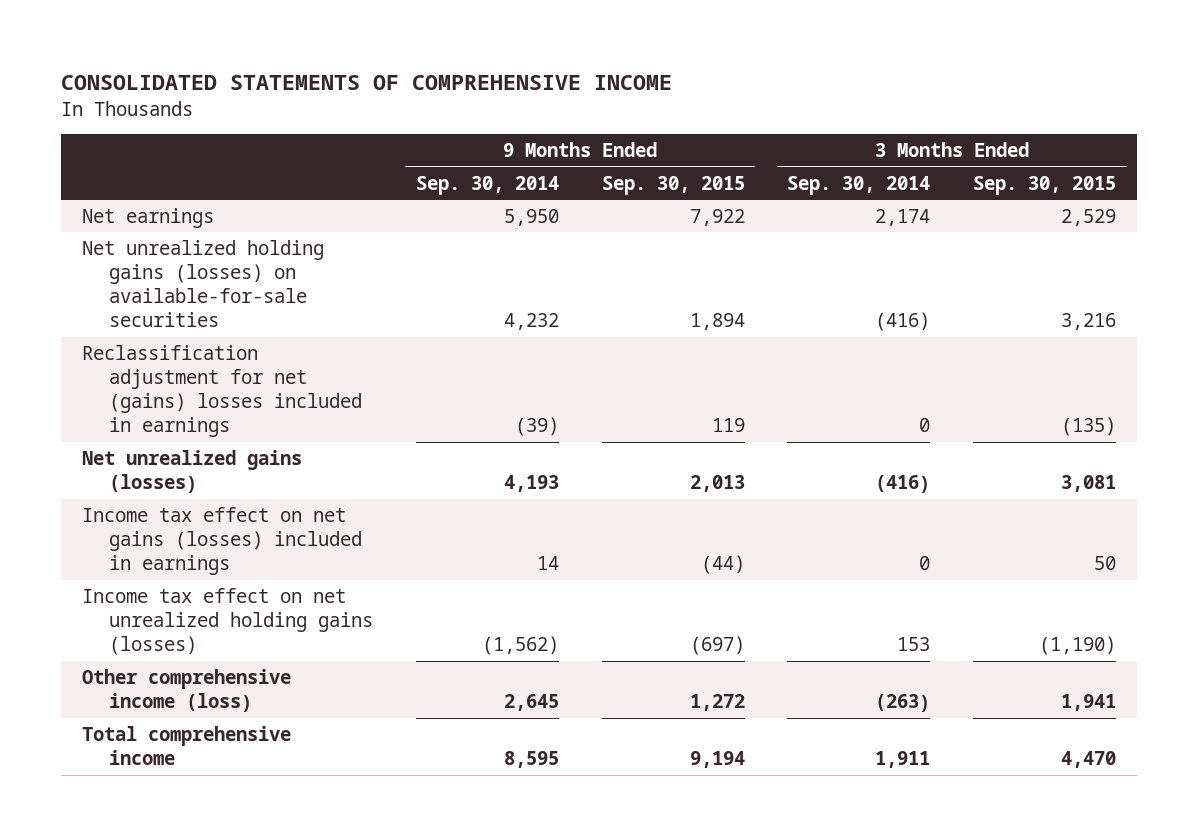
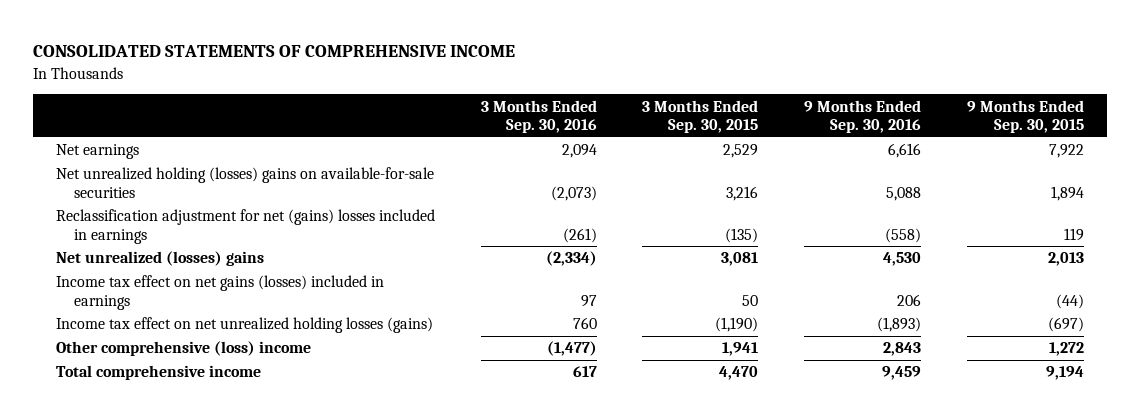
[416,175,560,195] Sep. 30, 2014 -> none
[787,175,931,195] Sep. 30, 2014 -> none
none -> [480,99,597,134] 3 Months Ended Sep. 30, 2016
none -> [804,99,922,134] 9 Months Ended Sep. 30, 2016
[82,239,325,328] Net unrealized holding gains (losses) on available-for-sale securities -> [55,167,434,198] Net unrealized holding (losses) gains on available-for-sale securities
[82,449,303,494] Net unrealized gains (losses) -> [55,251,264,267] Net unrealized (losses) gains
[82,587,374,656] Income tax effect on net unrealized holding gains (losses) -> [55,317,433,334] Income tax effect on net unrealized holding losses (gains)
[82,668,292,713] Other comprehensive income (loss) -> [55,341,311,357] Other comprehensive (loss) income

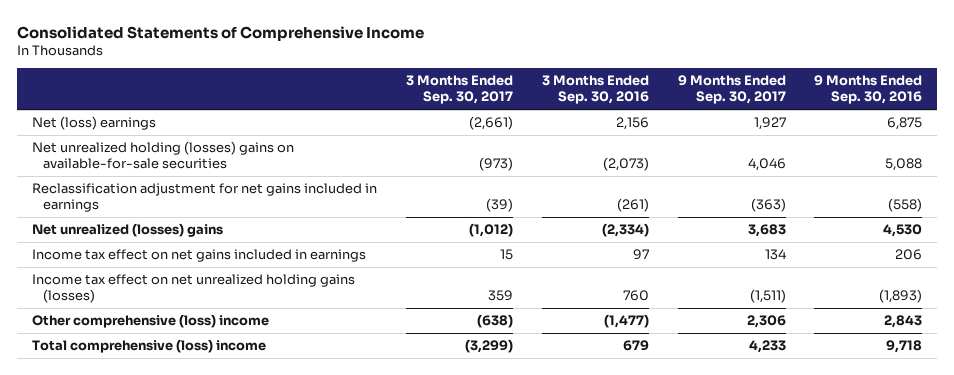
[32,45,515,58] CONSOLIDATED STATEMENTS OF COMPREHENSIVE INCOME -> [17,25,425,41] Consolidated Statements of Comprehensive Income
[642,99,759,134] 3 Months Ended Sep. 30, 2015 -> none
[966,99,1084,134] 9 Months Ended Sep. 30, 2015 -> none
none -> [405,75,513,105] 3 Months Ended Sep. 30, 2017
none -> [677,75,786,105] 9 Months Ended Sep. 30, 2017
[55,144,139,160] Net earnings -> [31,116,156,131] Net (loss) earnings
[561,144,597,159] 2,094 -> [615,117,649,131] 2,156
[888,143,922,159] 6,616 -> [887,117,923,131] 6,875
[55,209,435,244] Reclassification adjustment for net (gains) losses included in earnings -> [31,183,377,213] Reclassification adjustment for net gains included in earnings
[55,275,384,310] Income tax effect on net gains (losses) included in earnings -> [31,249,366,263] Income tax effect on net gains included in earnings
[55,317,433,334] Income tax effect on net unrealized holding losses (gains) -> [31,274,355,304] Income tax effect on net unrealized holding gains (losses)
[55,365,261,381] Total comprehensive income -> [31,339,266,354] Total comprehensive (loss) income
[572,366,597,378] 617 -> [622,340,649,352] 679
[882,366,922,381] 9,459 -> [886,340,923,354] 9,718

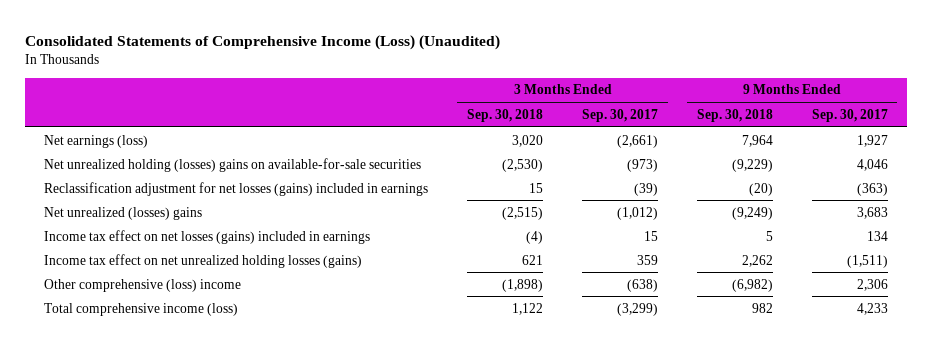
[17,25,425,41] Consolidated Statements of Comprehensive Income -> [24,34,500,50] Consolidated Statements of Comprehensive Income (Loss) (Unaudited)
[541,75,649,105] 3 Months Ended Sep. 30, 2016 -> none
[814,75,923,105] 9 Months Ended Sep. 30, 2016 -> none
none -> [467,108,544,122] Sep. 30, 2018
none -> [696,108,773,122] Sep. 30, 2018
[31,116,156,131] Net (loss) earnings -> [44,134,149,148] Net earnings (loss)
[31,183,377,213] Reclassification adjustment for net gains included in earnings -> [44,181,429,196] Reclassification adjustment for net losses (gains) included in earnings
[31,249,366,263] Income tax effect on net gains included in earnings -> [44,229,371,244] Income tax effect on net losses (gains) included in earnings
[31,274,355,304] Income tax effect on net unrealized holding gains (losses) -> [44,253,363,268] Income tax effect on net unrealized holding losses (gains)
[31,339,266,354] Total comprehensive (loss) income -> [44,302,239,316] Total comprehensive income (loss)

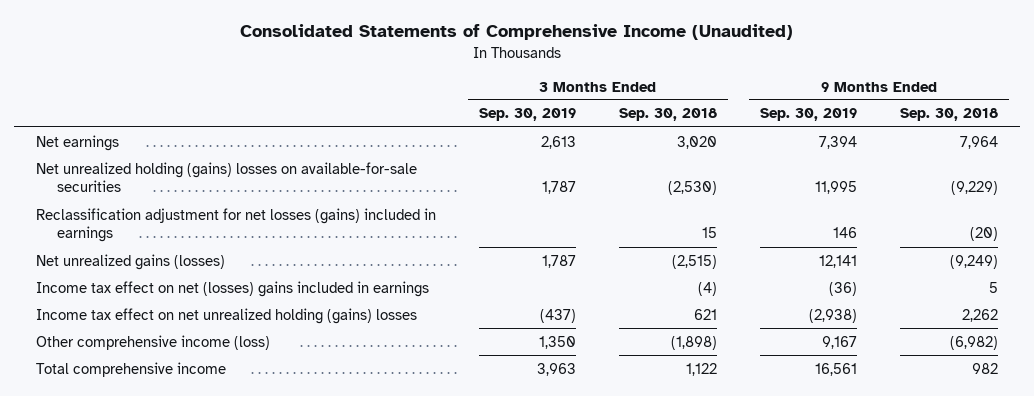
[24,34,500,50] Consolidated Statements of Comprehensive Income (Loss) (Unaudited) -> [239,24,793,41] Consolidated Statements of Comprehensive Income (Unaudited)
[582,108,659,122] Sep. 30, 2017 -> none
[811,108,888,122] Sep. 30, 2017 -> none
none -> [478,108,576,122] Sep. 30, 2019
none -> [759,108,857,122] Sep. 30, 2019
[44,134,149,148] Net earnings (loss) -> [35,134,119,151] Net earnings
[44,157,422,172] Net unrealized holding (losses) gains on available-for-sale securities -> [35,161,417,193] Net unrealized holding (gains) losses on available-for-sale securities
[44,206,203,220] Net unrealized (losses) gains -> [35,253,225,270] Net unrealized gains (losses)
[44,229,371,244] Income tax effect on net losses (gains) included in earnings -> [35,280,429,297] Income tax effect on net (losses) gains included in earnings
[44,253,363,268] Income tax effect on net unrealized holding losses (gains) -> [35,307,417,324] Income tax effect on net unrealized holding (gains) losses
[44,278,242,292] Other comprehensive (loss) income -> [35,334,270,350] Other comprehensive income (loss)
[44,302,239,316] Total comprehensive income (loss) -> [35,361,226,377] Total comprehensive income

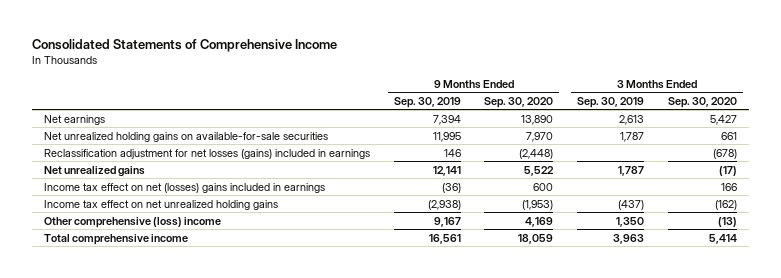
[239,24,793,41] Consolidated Statements of Comprehensive Income (Unaudited) -> [31,39,337,53] Consolidated Statements of Comprehensive Income
[618,108,717,122] Sep. 30, 2018 -> none
[900,108,999,122] Sep. 30, 2018 -> none
none -> [484,96,554,108] Sep. 30, 2020
none -> [668,96,738,108] Sep. 30, 2020
[35,161,417,193] Net unrealized holding (gains) losses on available-for-sale securities -> [43,131,328,142] Net unrealized holding gains on available-for-sale securities
[35,253,225,270] Net unrealized gains (losses) -> [43,165,145,177] Net unrealized gains
[35,307,417,324] Income tax effect on net unrealized holding (gains) losses -> [43,199,278,210] Income tax effect on net unrealized holding gains
[35,334,270,350] Other comprehensive income (loss) -> [43,216,221,228] Other comprehensive (loss) income

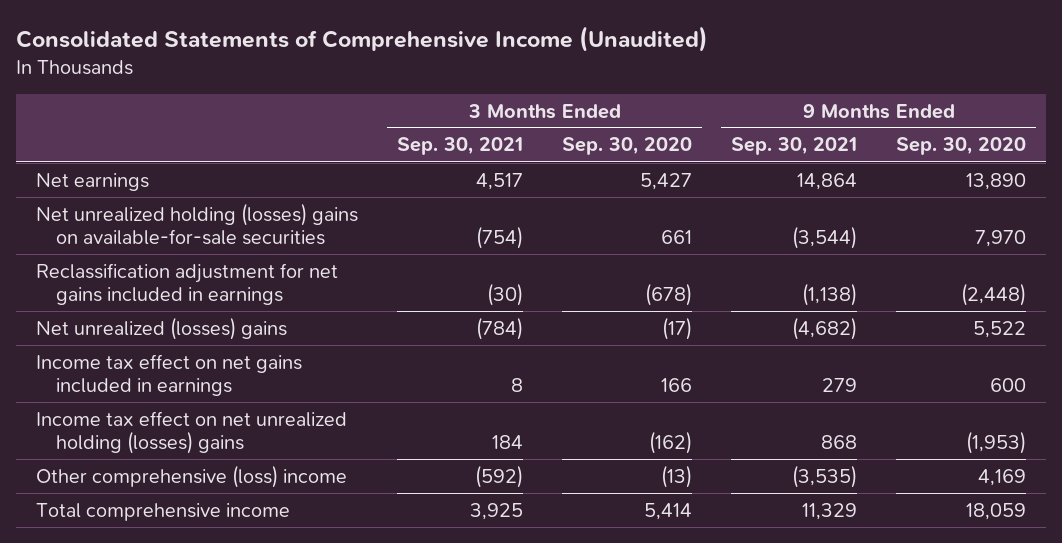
[31,39,337,53] Consolidated Statements of Comprehensive Income -> [16,26,709,53] Consolidated Statements of Comprehensive Income (Unaudited)
[393,96,461,108] Sep. 30, 2019 -> none
[577,96,645,108] Sep. 30, 2019 -> none
none -> [397,137,524,156] Sep. 30, 2021
none -> [731,137,858,156] Sep. 30, 2021
[43,131,328,142] Net unrealized holding gains on available-for-sale securities -> [36,202,359,246] Net unrealized holding (losses) gains on available-for-sale securities
[43,148,370,159] Reclassification adjustment for net losses (gains) included in earnings -> [36,262,339,306] Reclassification adjustment for net gains included in earnings
[43,165,145,177] Net unrealized gains -> [36,316,288,340] Net unrealized (losses) gains
[43,182,325,193] Income tax effect on net (losses) gains included in earnings -> [36,353,303,397] Income tax effect on net gains included in earnings
[43,199,278,210] Income tax effect on net unrealized holding gains -> [36,410,348,455] Income tax effect on net unrealized holding (losses) gains

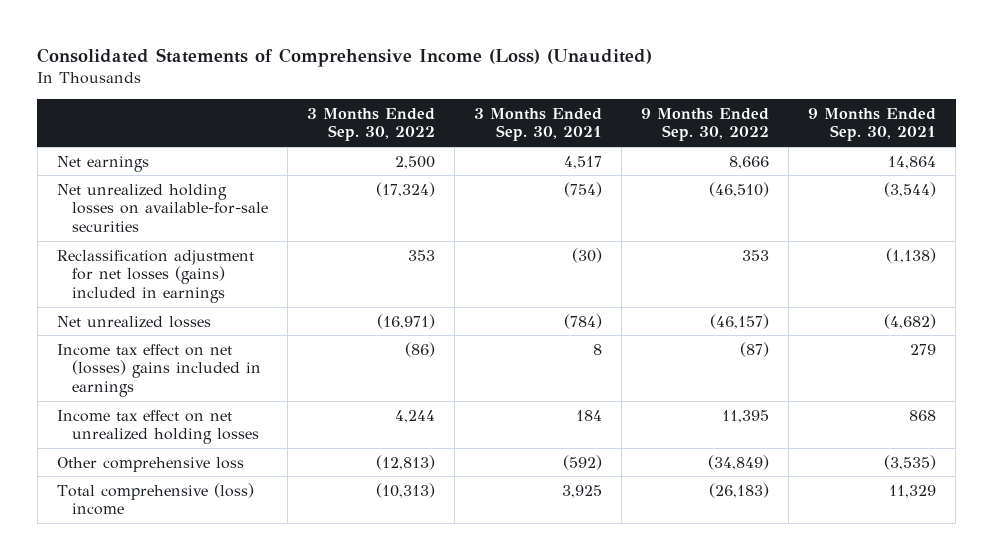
[16,26,709,53] Consolidated Statements of Comprehensive Income (Unaudited) -> [37,47,653,67] Consolidated Statements of Comprehensive Income (Loss) (Unaudited)
[562,137,693,156] Sep. 30, 2020 -> none
[896,137,1027,156] Sep. 30, 2020 -> none
none -> [306,107,435,142] 3 Months Ended Sep. 30, 2022
none -> [640,107,769,142] 9 Months Ended Sep. 30, 2022
[36,202,359,246] Net unrealized holding (losses) gains on available-for-sale securities -> [56,183,268,232] Net unrealized holding losses on available-for-sale securities
[36,262,339,306] Reclassification adjustment for net gains included in earnings -> [56,249,254,303] Reclassification adjustment for net losses (gains) included in earnings
[36,316,288,340] Net unrealized (losses) gains -> [56,315,211,328] Net unrealized losses
[36,353,303,397] Income tax effect on net gains included in earnings -> [56,343,261,397] Income tax effect on net (losses) gains included in earnings
[36,410,348,455] Income tax effect on net unrealized holding (losses) gains -> [56,409,259,445] Income tax effect on net unrealized holding losses
[36,464,348,488] Other comprehensive (loss) income -> [56,456,244,472] Other comprehensive loss
[36,502,291,521] Total comprehensive income -> [56,482,254,516] Total comprehensive (loss) income

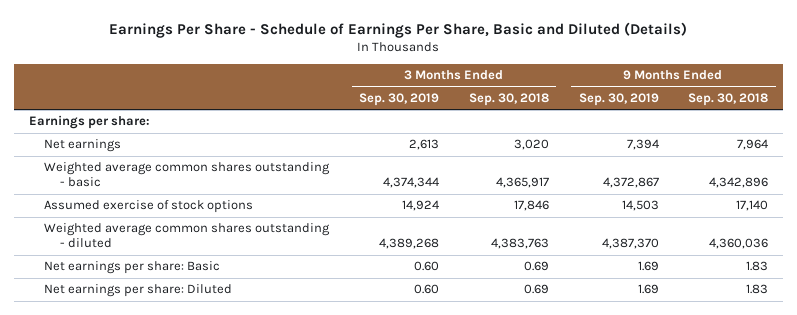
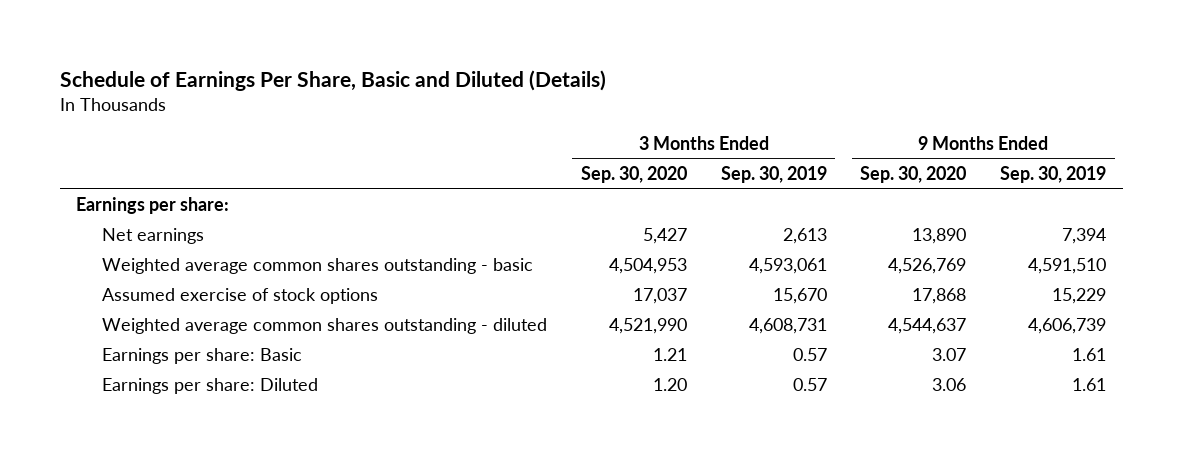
[109,21,688,38] Earnings Per Share - Schedule of Earnings Per Share, Basic and Diluted (Details) -> [59,70,606,92] Schedule of Earnings Per Share, Basic and Diluted (Details)
[468,92,549,106] Sep. 30, 2018 -> none
[688,92,769,106] Sep. 30, 2018 -> none
none -> [580,166,687,184] Sep. 30, 2020
none -> [860,166,967,184] Sep. 30, 2020
[383,177,440,189] 4,374,344 -> [748,258,827,275] 4,593,061
[602,177,659,189] 4,372,867 -> [1028,258,1107,275] 4,591,510
[402,200,440,212] 14,924 -> [772,288,827,305] 15,670
[621,200,659,212] 14,503 -> [1052,288,1107,305] 15,229
[379,238,440,250] 4,389,268 -> [748,318,827,335] 4,608,731
[601,238,659,250] 4,387,370 -> [1028,318,1107,335] 4,606,739
[44,261,221,275] Net earnings per share: Basic -> [101,348,302,365] Earnings per share: Basic
[414,261,440,272] 0.60 -> [792,348,827,362] 0.57
[637,261,659,272] 1.69 -> [1072,348,1107,362] 1.61
[44,284,233,298] Net earnings per share: Diluted -> [101,378,318,395] Earnings per share: Diluted
[414,284,440,295] 0.60 -> [792,378,827,392] 0.57
[637,284,659,295] 1.69 -> [1072,378,1107,392] 1.61

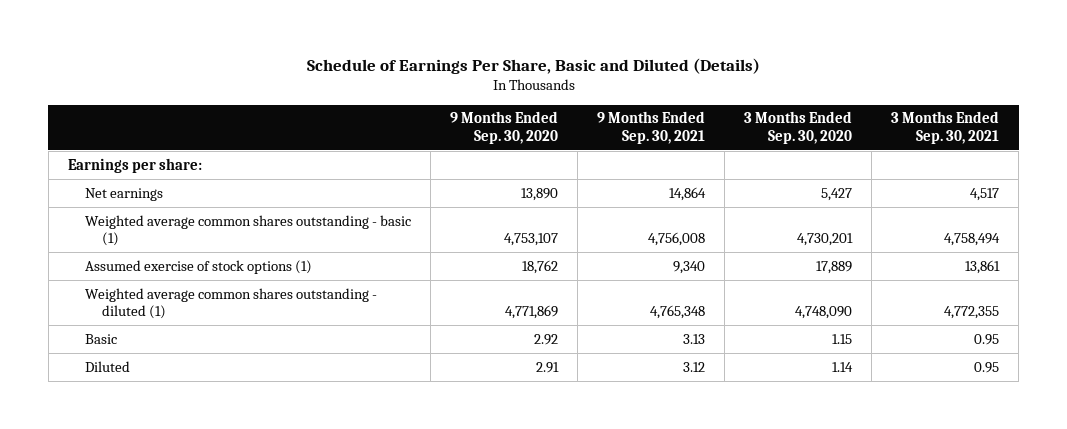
[720,166,827,184] Sep. 30, 2019 -> none
[1000,166,1107,184] Sep. 30, 2019 -> none
none -> [597,111,706,145] 9 Months Ended Sep. 30, 2021
none -> [891,111,1000,145] 3 Months Ended Sep. 30, 2021
[101,258,533,275] Weighted average common shares outstanding - basic -> [85,214,412,247] Weighted average common shares outstanding - basic (1)
[608,258,687,275] 4,504,953 -> [797,233,854,247] 4,730,201
[888,258,967,275] 4,526,769 -> [504,233,559,247] 4,753,107
[101,288,378,305] Assumed exercise of stock options -> [85,259,313,274] Assumed exercise of stock options (1)
[632,288,687,305] 17,037 -> [816,260,853,274] 17,889
[912,288,967,305] 17,868 -> [522,259,559,274] 18,762
[101,318,547,335] Weighted average common shares outstanding - diluted -> [85,287,378,320] Weighted average common shares outstanding - diluted (1)
[608,318,687,335] 4,521,990 -> [795,306,853,320] 4,748,090
[888,318,967,335] 4,544,637 -> [505,305,559,320] 4,771,869
[101,348,302,365] Earnings per share: Basic -> [85,333,118,344] Basic
[652,348,687,362] 1.21 -> [832,333,853,344] 1.15
[932,348,967,362] 3.07 -> [534,333,559,345] 2.92
[101,378,318,395] Earnings per share: Diluted -> [85,360,131,372] Diluted
[652,378,687,392] 1.20 -> [832,361,854,372] 1.14
[932,378,967,392] 3.06 -> [536,361,560,373] 2.91

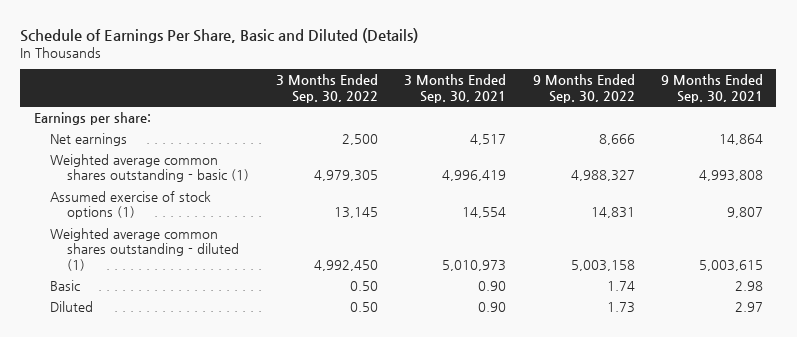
[450,111,559,145] 9 Months Ended Sep. 30, 2020 -> none
[744,111,853,145] 3 Months Ended Sep. 30, 2020 -> none
none -> [275,74,378,103] 3 Months Ended Sep. 30, 2022
none -> [532,74,635,103] 9 Months Ended Sep. 30, 2022
[648,232,706,247] 4,756,008 -> [699,170,764,182] 4,993,808
[944,233,1001,247] 4,758,494 -> [442,170,507,182] 4,996,419
[673,260,706,274] 9,340 -> [727,207,764,219] 9,807
[965,259,1001,274] 13,861 -> [462,207,507,219] 14,554
[650,305,706,320] 4,765,348 -> [699,259,764,271] 5,003,615
[944,306,1000,320] 4,772,355 -> [442,259,507,271] 5,010,973
[683,333,706,344] 3.13 -> [735,281,764,292] 2.98
[974,333,1000,345] 0.95 -> [478,281,507,292] 0.90
[683,361,706,372] 3.12 -> [735,302,764,313] 2.97
[974,361,1000,373] 0.95 -> [478,302,507,313] 0.90

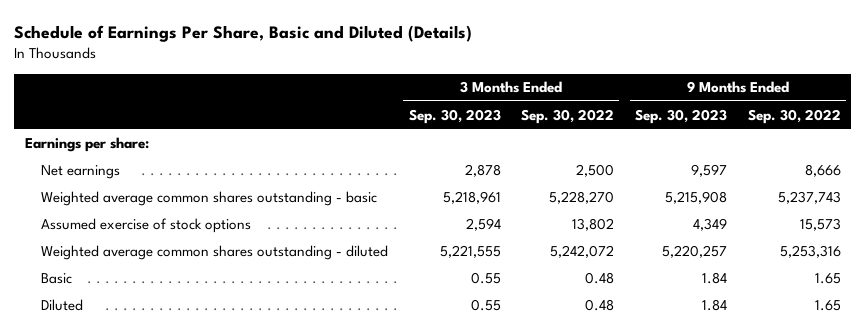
[404,74,507,103] 3 Months Ended Sep. 30, 2021 -> none
[661,74,764,103] 9 Months Ended Sep. 30, 2021 -> none
none -> [408,108,501,124] Sep. 30, 2023
none -> [634,108,727,124] Sep. 30, 2023
[50,154,250,183] Weighted average common shares outstanding - basic (1) -> [40,190,377,206] Weighted average common shares outstanding - basic
[313,170,378,182] 4,979,305 -> [549,190,615,204] 5,228,270
[570,170,635,182] 4,988,327 -> [777,190,841,204] 5,237,743
[50,191,212,220] Assumed exercise of stock options (1) -> [40,217,251,233] Assumed exercise of stock options
[333,207,378,219] 13,145 -> [572,217,615,231] 13,802
[590,207,635,219] 14,831 -> [799,217,841,231] 15,573
[50,228,240,271] Weighted average common shares outstanding - diluted (1) -> [40,244,388,260] Weighted average common shares outstanding - diluted
[313,259,378,271] 4,992,450 -> [550,244,615,258] 5,242,072
[570,259,635,271] 5,003,158 -> [779,244,841,258] 5,253,316
[349,281,378,292] 0.50 -> [585,271,615,284] 0.48
[606,281,635,292] 1.74 -> [814,272,841,284] 1.65
[349,302,378,313] 0.50 -> [585,298,615,311] 0.48
[606,302,635,314] 1.73 -> [814,299,841,311] 1.65

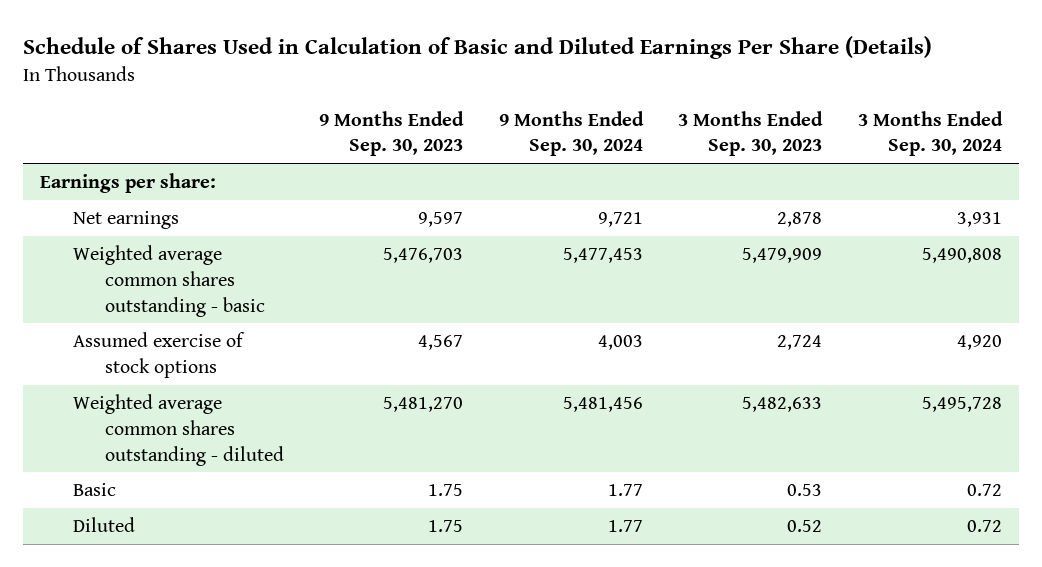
[14,24,473,42] Schedule of Earnings Per Share, Basic and Diluted (Details) -> [22,36,932,60] Schedule of Shares Used in Calculation of Basic and Diluted Earnings Per Share (Details)
[521,108,615,124] Sep. 30, 2022 -> none
[747,108,841,124] Sep. 30, 2022 -> none
none -> [498,110,644,157] 9 Months Ended Sep. 30, 2024
none -> [857,110,1003,157] 3 Months Ended Sep. 30, 2024
[442,190,501,204] 5,218,961 -> [742,248,823,264] 5,479,909
[664,190,727,204] 5,215,908 -> [383,248,464,264] 5,476,703
[465,217,501,231] 2,594 -> [777,335,823,351] 2,724
[692,217,727,231] 4,349 -> [418,335,464,351] 4,567
[439,244,501,258] 5,221,555 -> [742,397,823,413] 5,482,633
[661,244,727,258] 5,220,257 -> [383,397,464,413] 5,481,270
[470,271,501,284] 0.55 -> [787,484,823,497] 0.53
[701,271,727,284] 1.84 -> [428,484,464,497] 1.75
[470,298,501,311] 0.55 -> [787,520,823,533] 0.52
[701,298,727,311] 1.84 -> [428,520,464,533] 1.75

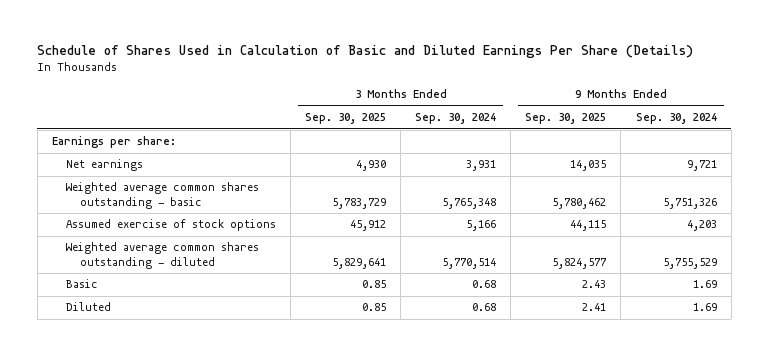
[319,110,465,157] 9 Months Ended Sep. 30, 2023 -> none
[678,110,824,157] 3 Months Ended Sep. 30, 2023 -> none
none -> [305,113,387,125] Sep. 30, 2025
none -> [525,113,607,125] Sep. 30, 2025
[562,248,643,264] 5,477,453 -> [662,197,717,209] 5,751,326
[921,248,1002,264] 5,490,808 -> [442,197,497,209] 5,765,348
[597,335,643,351] 4,003 -> [686,220,717,232] 4,203
[956,335,1002,351] 4,920 -> [466,220,497,232] 5,166
[562,397,643,413] 5,481,456 -> [662,257,717,269] 5,755,529
[921,397,1002,413] 5,495,728 -> [442,257,497,269] 5,770,514
[607,484,643,497] 1.77 -> [692,280,717,289] 1.69
[966,484,1002,497] 0.72 -> [472,280,497,289] 0.68
[607,520,643,533] 1.77 -> [692,303,717,312] 1.69
[966,520,1002,533] 0.72 -> [472,303,497,312] 0.68

